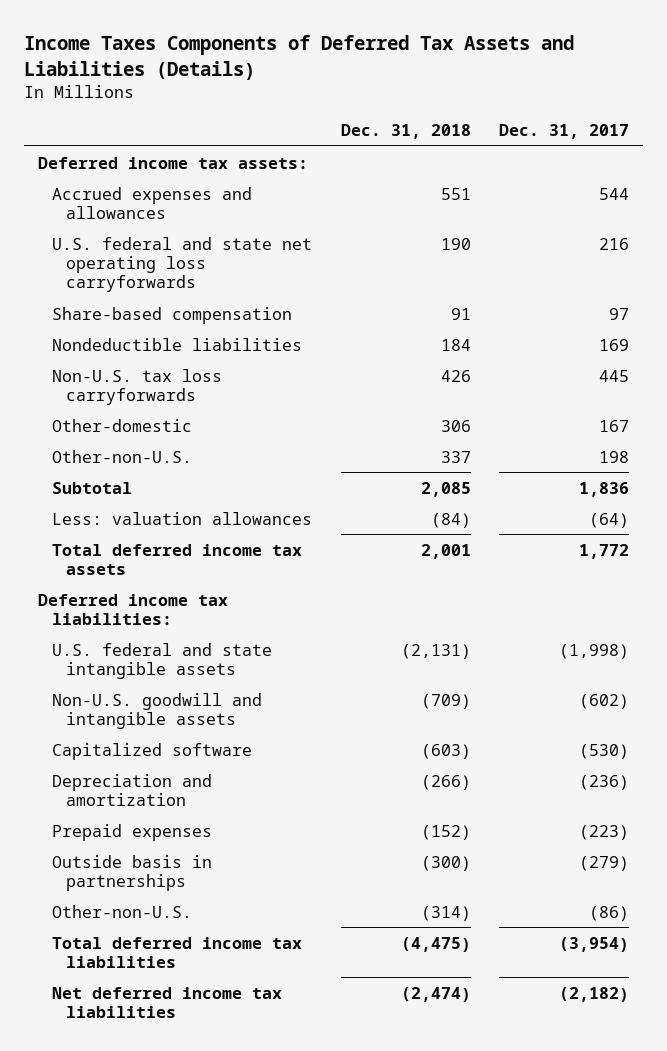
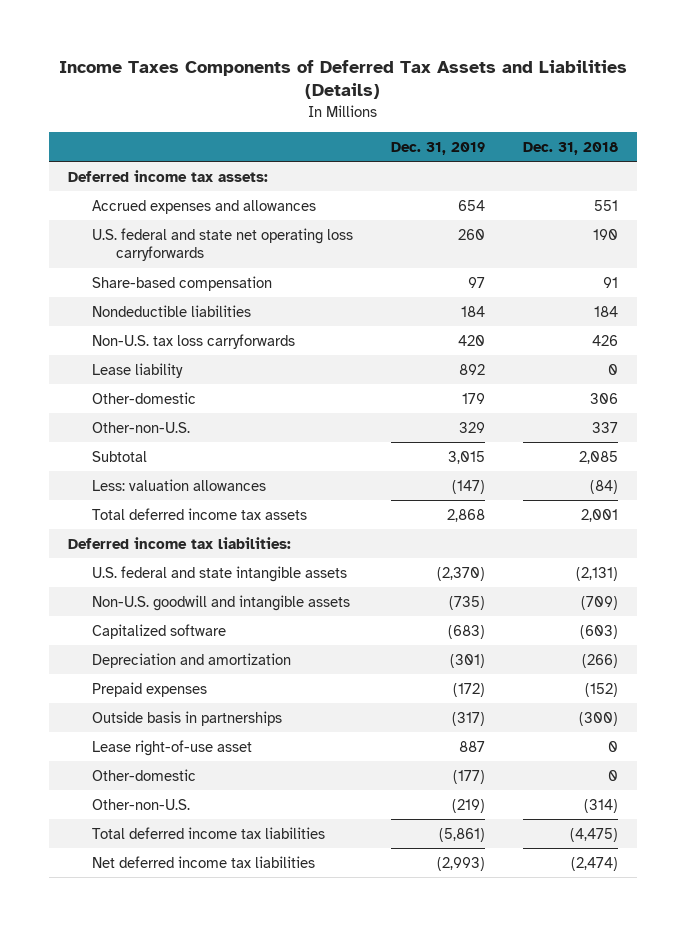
[498,124,629,140] Dec. 31, 2017 -> none
none -> [391,141,486,155] Dec. 31, 2019
none -> [92,362,184,378] Lease liability
none -> [92,739,253,756] Lease right-of-use asset
none -> [92,768,197,781] Other-domestic

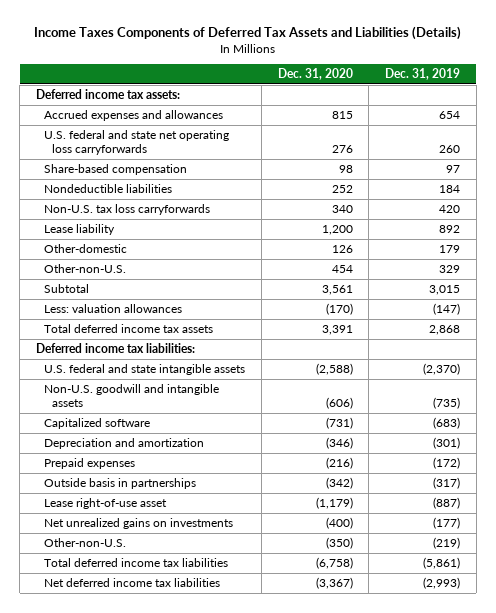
[523,141,619,155] Dec. 31, 2018 -> none
none -> [277,67,353,80] Dec. 31, 2020
[459,740,486,752] 887 -> [432,496,460,509] (887)
[92,768,197,781] Other-domestic -> [44,517,234,529] Net unrealized gains on investments

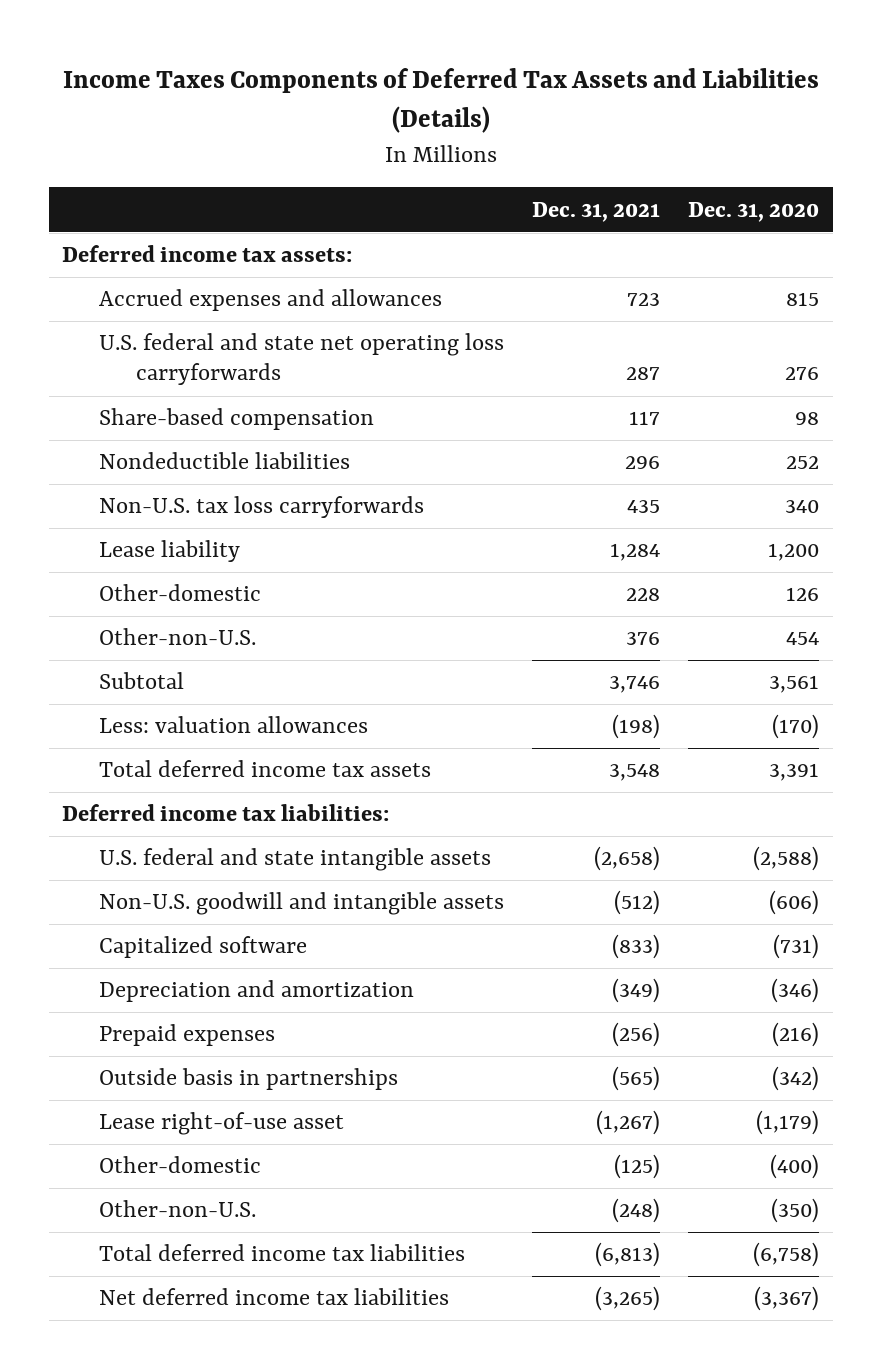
[384,67,460,80] Dec. 31, 2019 -> none
none -> [532,201,661,222] Dec. 31, 2021
[44,517,234,529] Net unrealized gains on investments -> none
none -> [99,1156,262,1174] Other-domestic

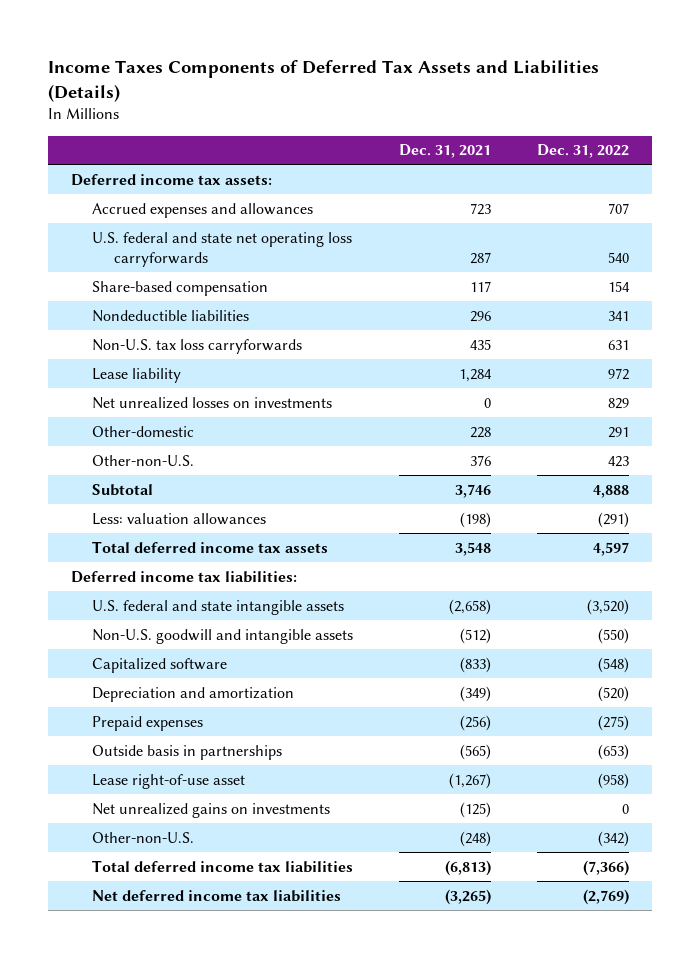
[687,201,819,222] Dec. 31, 2020 -> none
none -> [536,144,629,159] Dec. 31, 2022
none -> [92,396,333,409] Net unrealized losses on investments
[99,1156,262,1174] Other-domestic -> [92,802,331,818] Net unrealized gains on investments

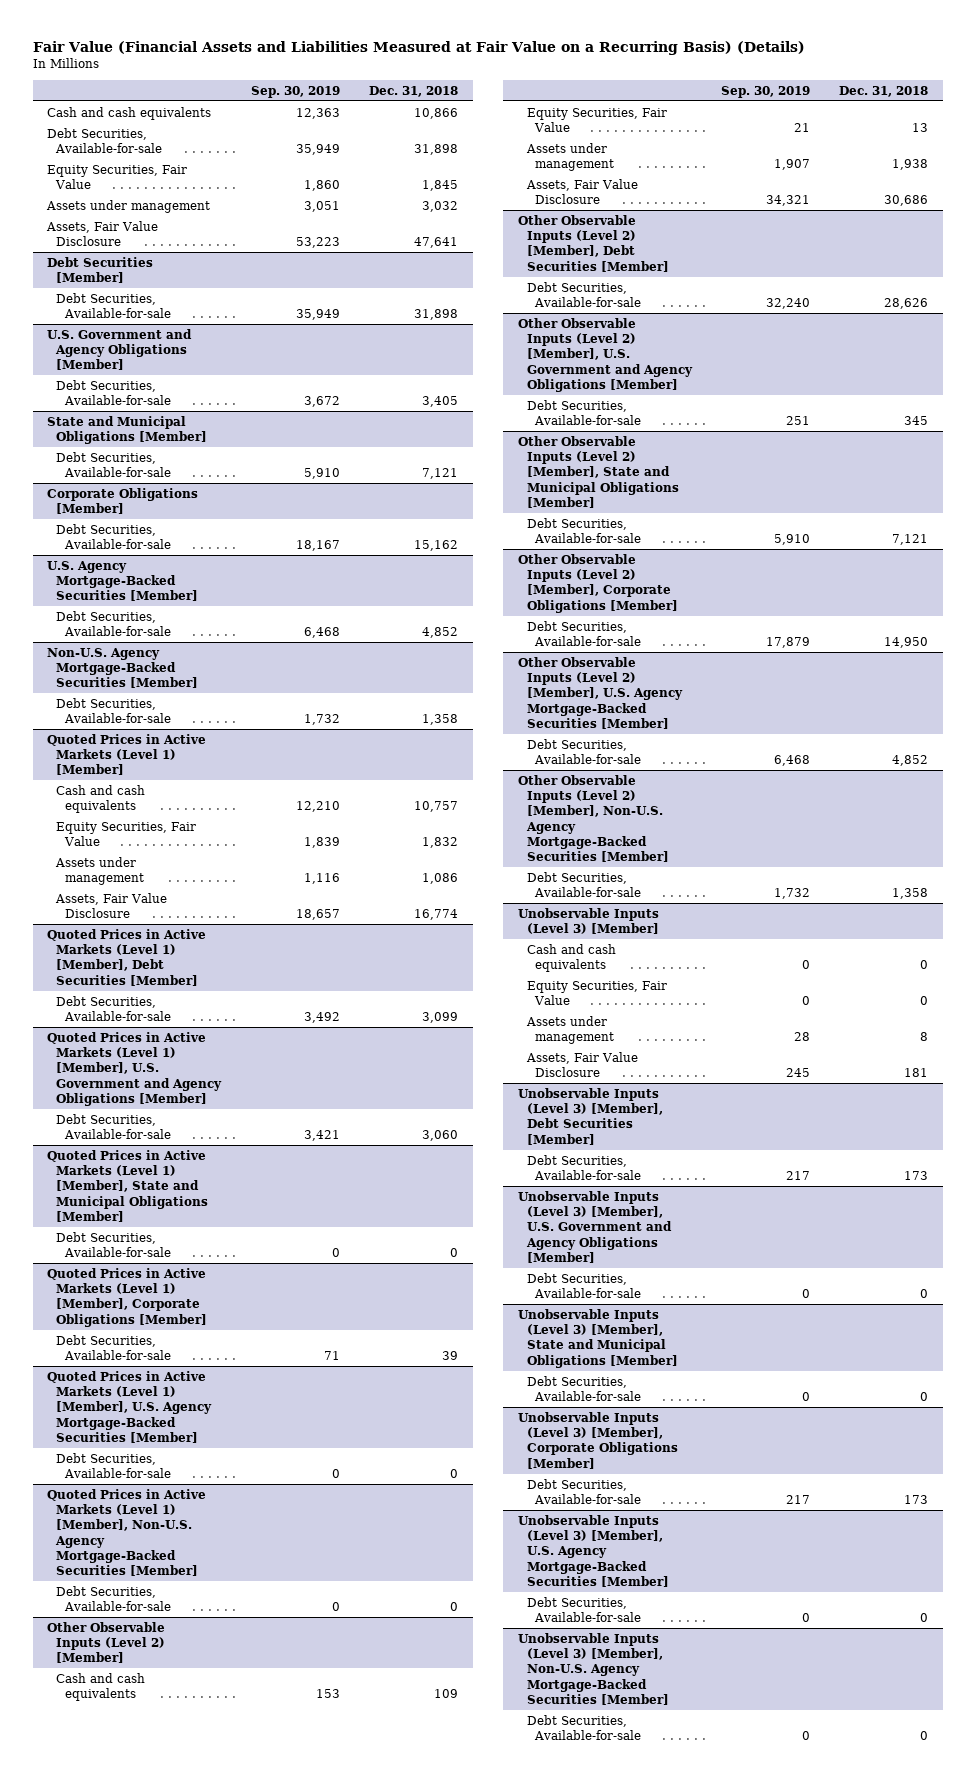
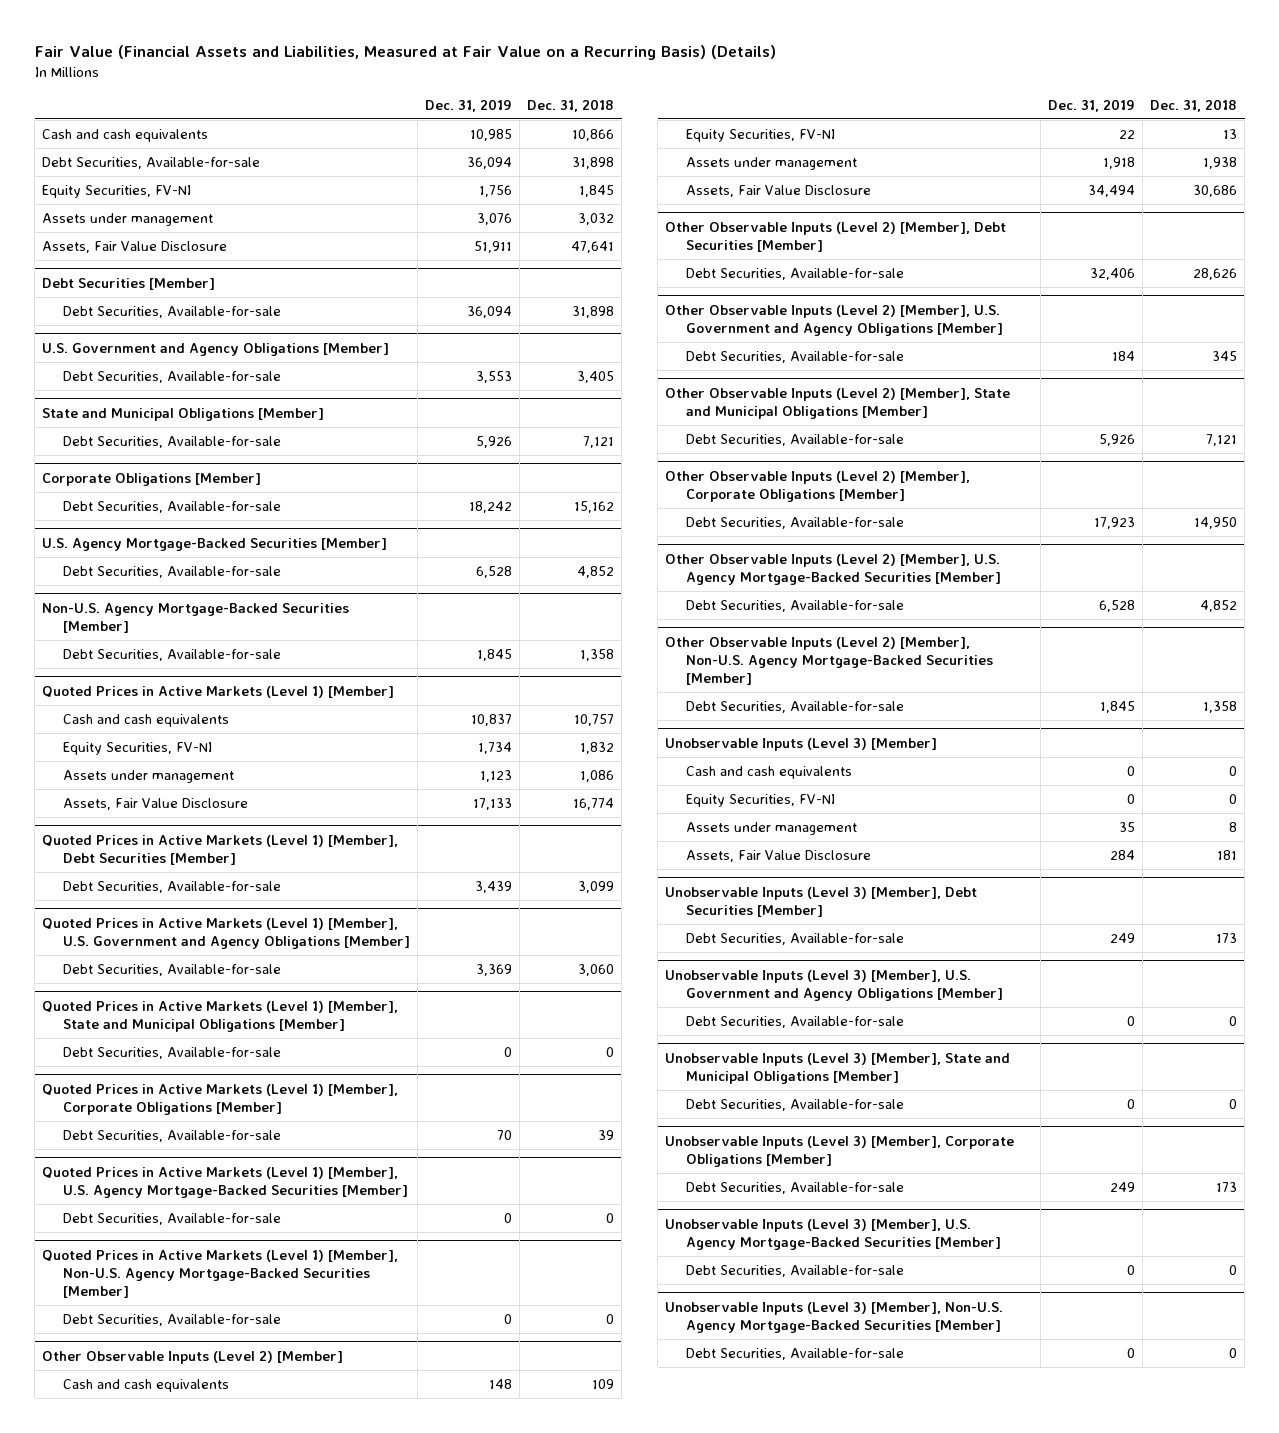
[32,40,805,55] Fair Value (Financial Assets and Liabilities Measured at Fair Value on a Recurring Basis) (Details) -> [34,45,776,61] Fair Value (Financial Assets and Liabilities, Measured at Fair Value on a Recurring Basis) (Details)
[250,86,340,99] Sep. 30, 2019 -> none
none -> [424,98,512,112] Dec. 31, 2019
[47,164,188,190] Equity Securities, Fair Value -> [42,184,192,198] Equity Securities, FV-NI
[56,821,197,847] Equity Securities, Fair Value -> [62,741,212,755] Equity Securities, FV-NI
[526,107,667,133] Equity Securities, Fair Value -> none
none -> [685,128,835,142] Equity Securities, FV-NI
[526,980,667,1006] Equity Securities, Fair Value -> none
none -> [685,793,835,807] Equity Securities, FV-NI

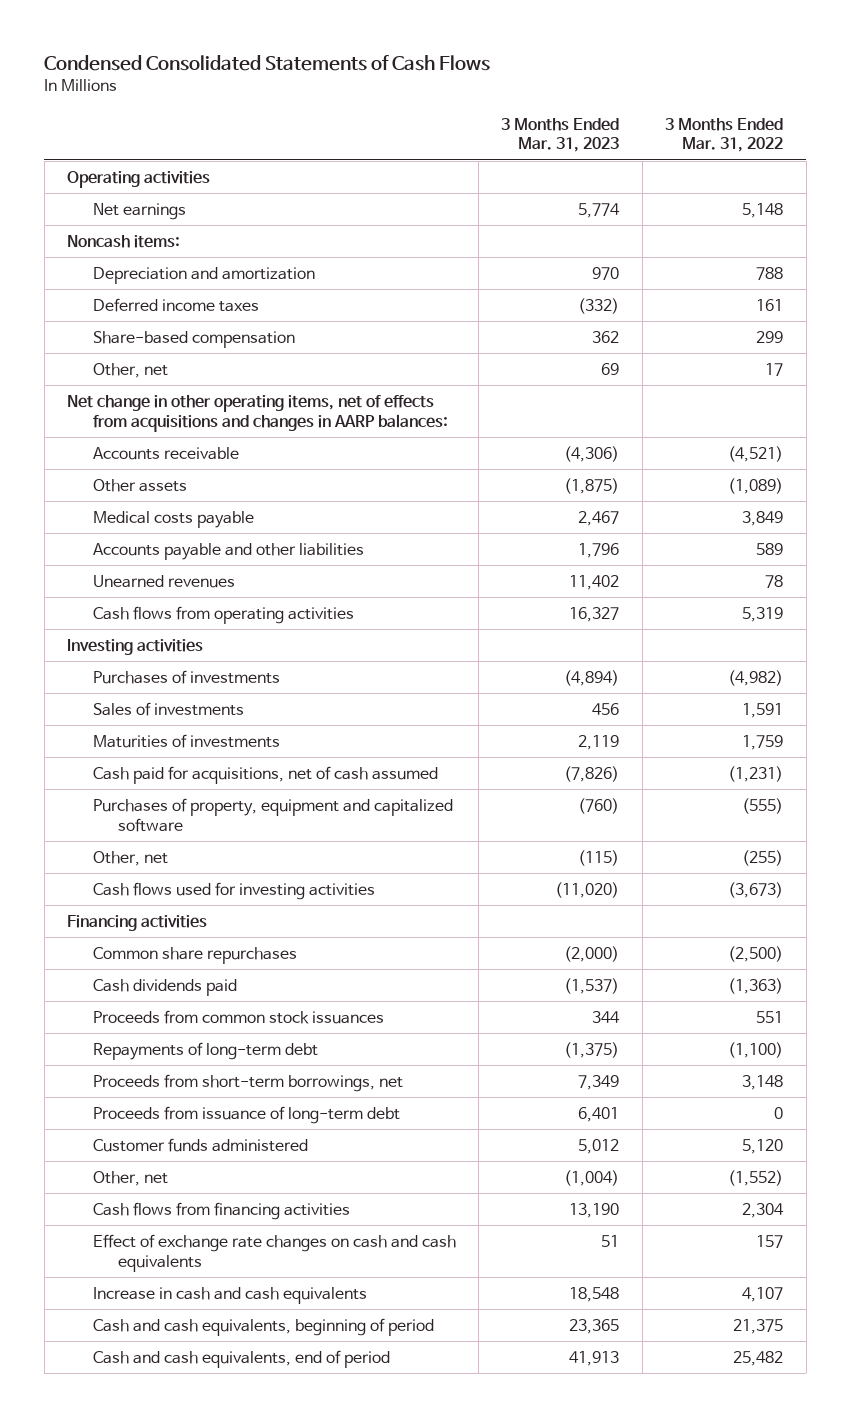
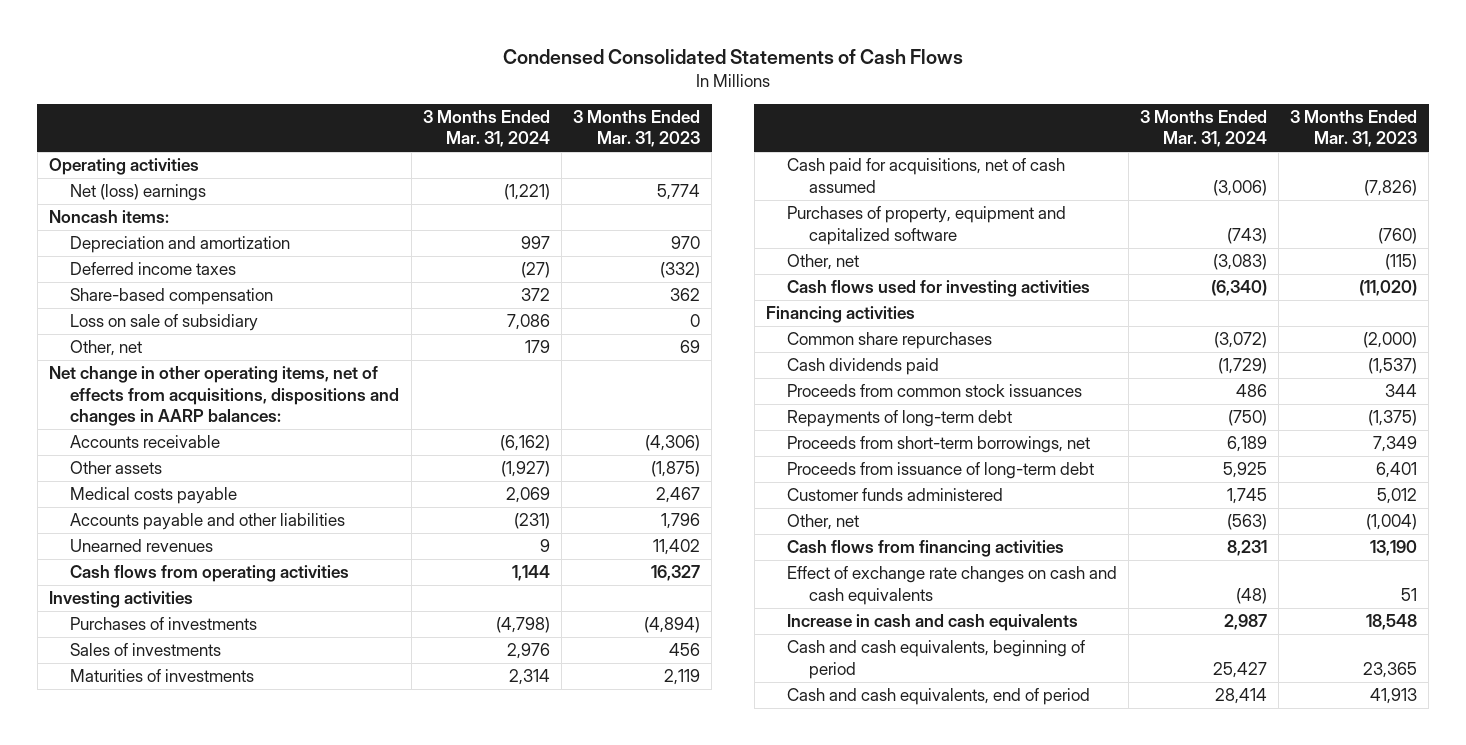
[665,117,784,153] 3 Months Ended Mar. 31, 2022 -> none
none -> [423,110,551,148] 3 Months Ended Mar. 31, 2024
[92,202,186,220] Net earnings -> [70,184,207,202] Net (loss) earnings
none -> [70,314,259,332] Loss on sale of subsidiary
[67,394,448,432] Net change in other operating items, net of effects from acquisitions and changes in AARP balances: -> [48,366,400,426] Net change in other operating items, net of effects from acquisitions, dispositions and changes in AARP balances:

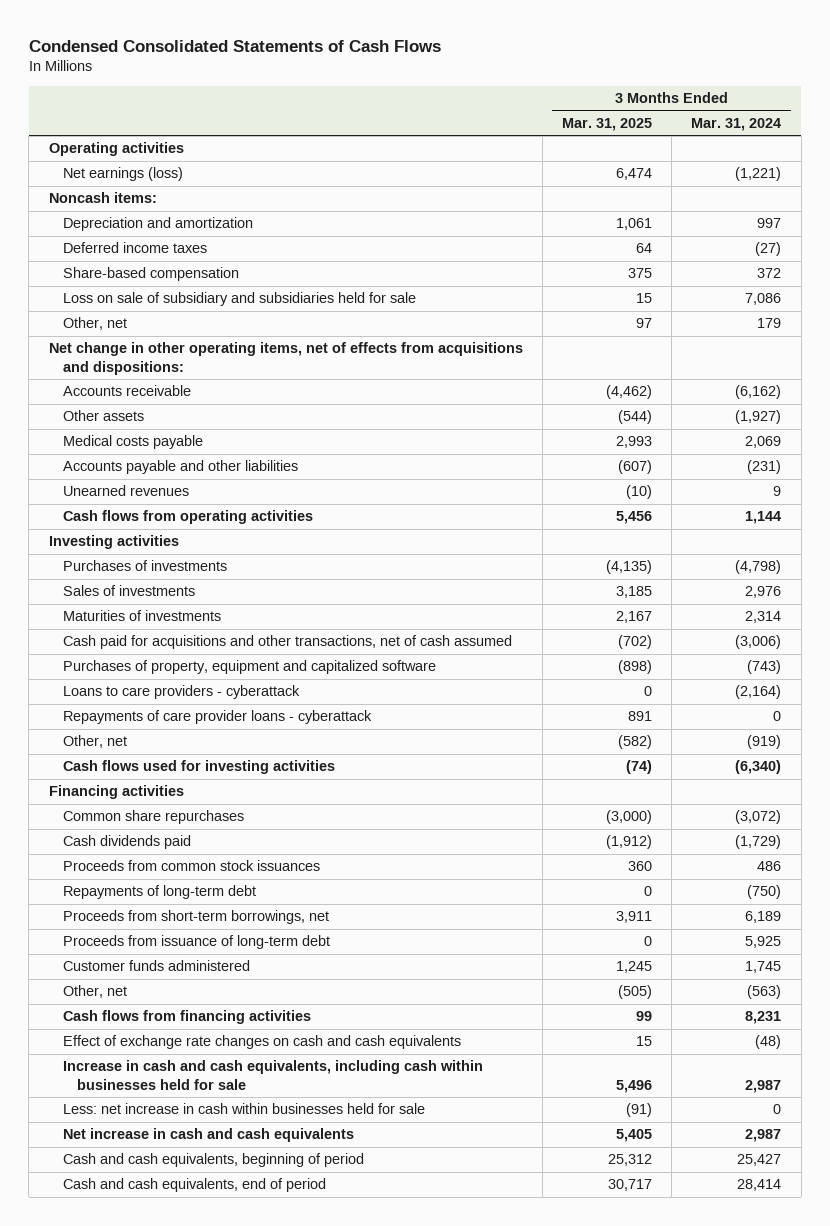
[573,110,701,148] 3 Months Ended Mar. 31, 2023 -> none
none -> [562,118,653,132] Mar. 31, 2025
[70,184,207,202] Net (loss) earnings -> [62,167,183,182] Net earnings (loss)
[70,314,259,332] Loss on sale of subsidiary -> [62,292,416,307] Loss on sale of subsidiary and subsidiaries held for sale
[48,366,400,426] Net change in other operating items, net of effects from acquisitions, dispositions and changes in AARP balances: -> [48,342,523,376] Net change in other operating items, net of effects from acquisitions and dispositions:
[787,158,1066,193] Cash paid for acquisitions, net of cash assumed -> [62,635,512,650] Cash paid for acquisitions and other transactions, net of cash assumed
none -> [62,685,300,700] Loans to care providers - cyberattack
none -> [62,710,372,725] Repayments of care provider loans - cyberattack
[1213,254,1268,271] (3,083) -> [747,735,782,750] (919)
none -> [62,1060,483,1091] Increase in cash and cash equivalents, including cash within businesses held for sale
none -> [62,1103,425,1115] Less: net increase in cash within businesses held for sale
[787,614,1079,632] Increase in cash and cash equivalents -> [62,1128,354,1143] Net increase in cash and cash equivalents

